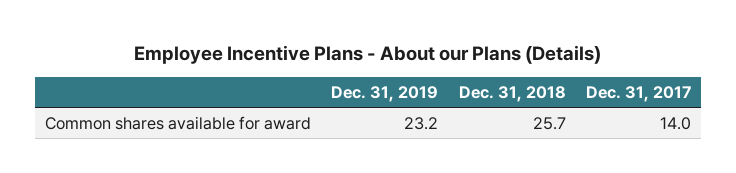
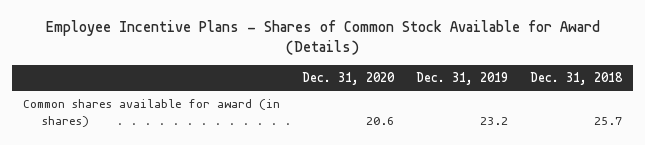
[134,45,602,65] Employee Incentive Plans - About our Plans (Details) -> [45,20,600,55] Employee Incentive Plans - Shares of Common Stock Available for Award (Details)
[586,85,692,102] Dec. 31, 2017 -> none
none -> [302,71,396,85] Dec. 31, 2020
[45,116,312,131] Common shares available for award -> [23,99,281,127] Common shares available for award (in shares)

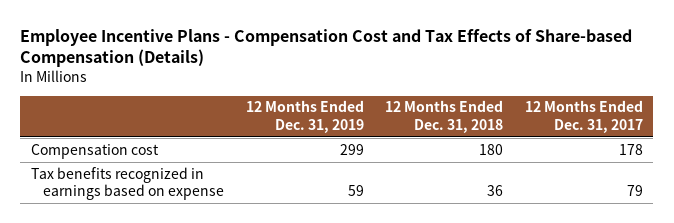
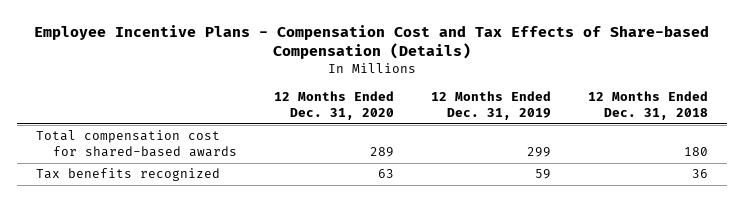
[524,100,643,133] 12 Months Ended Dec. 31, 2017 -> none
none -> [274,91,395,121] 12 Months Ended Dec. 31, 2020
[31,143,160,159] Compensation cost -> [35,130,238,158] Total compensation cost for shared-based awards
[31,166,225,201] Tax benefits recognized in earnings based on expense -> [35,168,220,182] Tax benefits recognized

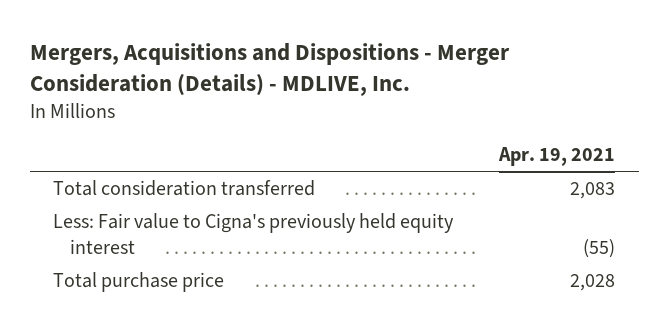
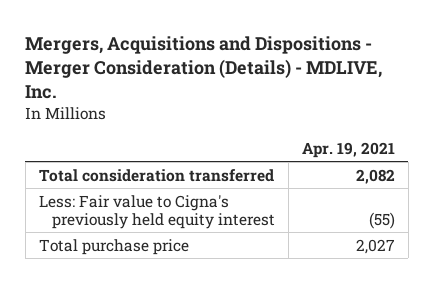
[570,182,616,200] 2,083 -> [356,168,396,184] 2,082
[570,274,616,292] 2,028 -> [356,238,396,254] 2,027

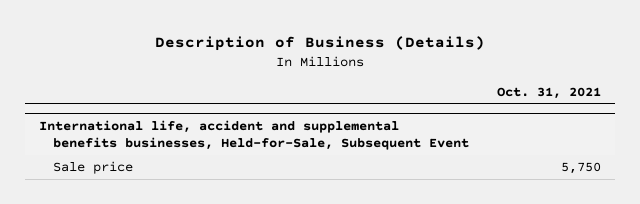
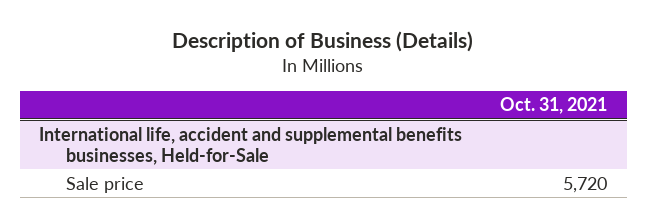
[38,119,470,151] International life, accident and supplemental benefits businesses, Held-for-Sale, Subsequent Event -> [38,126,462,165] International life, accident and supplemental benefits businesses, Held-for-Sale
[561,162,602,175] 5,750 -> [563,176,608,193] 5,720

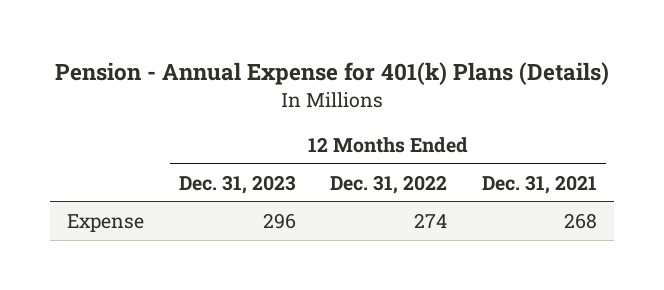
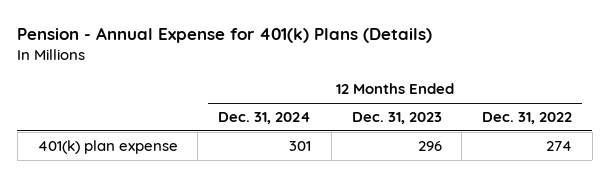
[481,174,597,194] Dec. 31, 2021 -> none
none -> [218,112,312,125] Dec. 31, 2024
[67,213,145,232] Expense -> [37,140,178,155] 401(k) plan expense

